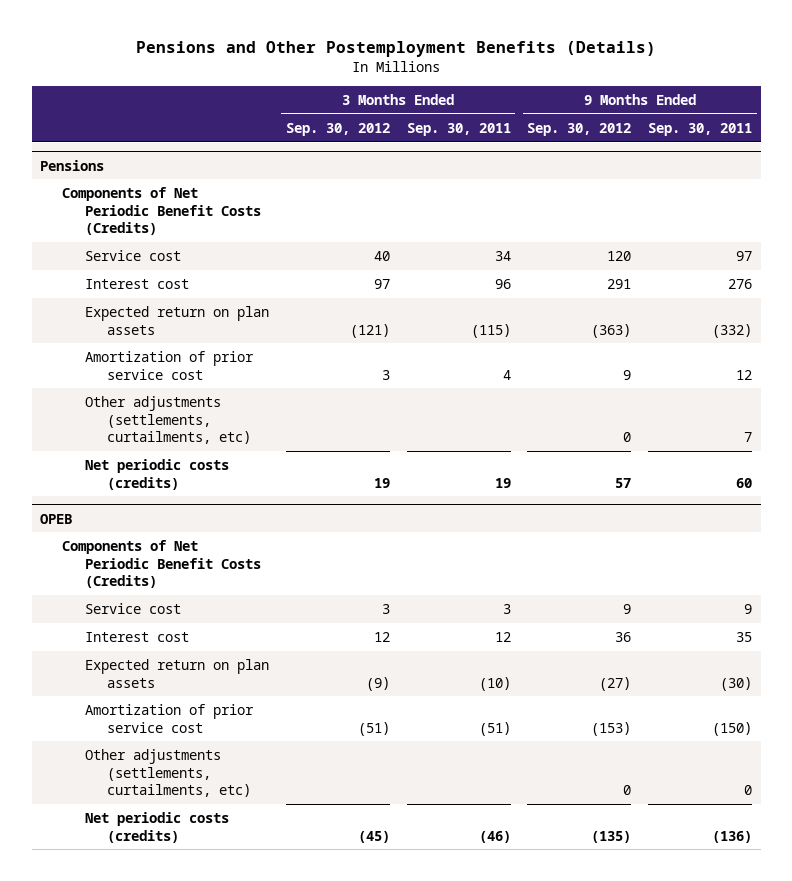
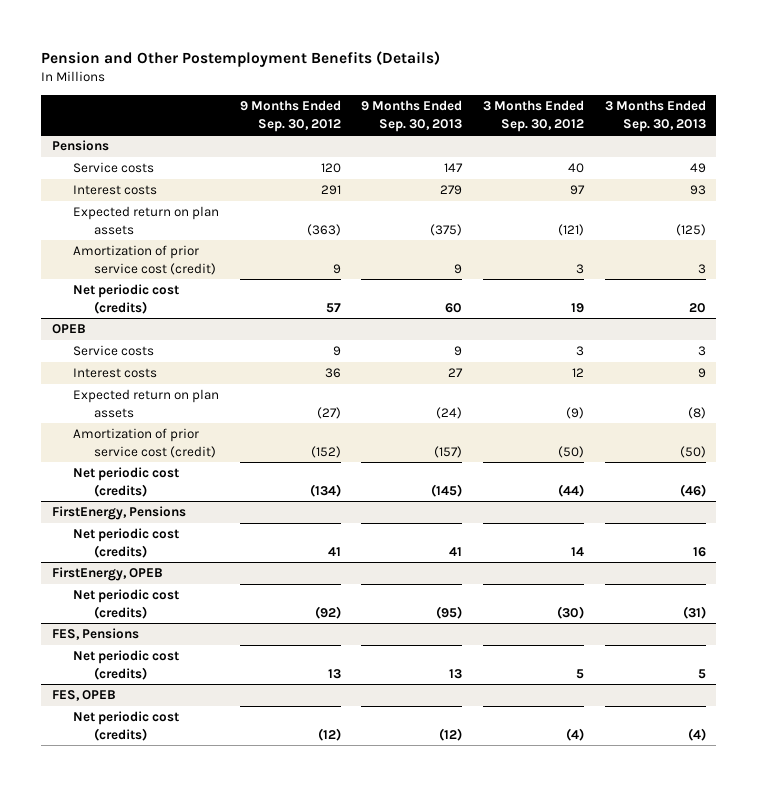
[136,41,657,58] Pensions and Other Postemployment Benefits (Details) -> [41,50,441,67] Pension and Other Postemployment Benefits (Details)
[406,122,511,136] Sep. 30, 2011 -> none
[648,122,753,136] Sep. 30, 2011 -> none
none -> [361,99,463,132] 9 Months Ended Sep. 30, 2013
none -> [604,99,706,132] 3 Months Ended Sep. 30, 2013
[62,186,261,236] Components of Net Periodic Benefit Costs (Credits) -> none
[84,249,181,261] Service cost -> [73,162,155,174] Service costs
[84,278,189,289] Interest cost -> [73,185,158,196] Interest costs
[84,395,252,445] Other adjustments (settlements, curtailments, etc) -> none
[84,350,254,380] Amortization of prior service cost -> [73,245,217,275] Amortization of prior service cost (credit)
[84,458,229,490] Net periodic costs (credits) -> [73,284,180,314] Net periodic cost (credits)
[62,539,261,589] Components of Net Periodic Benefit Costs (Credits) -> none
[84,602,181,614] Service cost -> [73,345,155,357] Service costs
[84,631,189,642] Interest cost -> [73,368,158,379] Interest costs
[84,748,252,798] Other adjustments (settlements, curtailments, etc) -> none
[84,703,254,733] Amortization of prior service cost -> [73,428,217,458] Amortization of prior service cost (credit)
[357,721,390,736] (51) -> [557,445,584,458] (50)
[591,721,632,736] (153) -> [310,445,341,458] (152)
[84,811,229,843] Net periodic costs (credits) -> [73,467,180,497] Net periodic cost (credits)
[357,830,390,843] (45) -> [557,483,584,497] (44)
[591,830,632,843] (135) -> [309,483,341,497] (134)
none -> [51,506,186,521] FirstEnergy, Pensions
none -> [73,528,180,558] Net periodic cost (credits)
none -> [51,567,163,582] FirstEnergy, OPEB
none -> [73,589,180,619] Net periodic cost (credits)
none -> [51,628,139,641] FES, Pensions
none -> [73,650,180,680] Net periodic cost (credits)
none -> [51,690,116,702] FES, OPEB
none -> [73,711,180,741] Net periodic cost (credits)

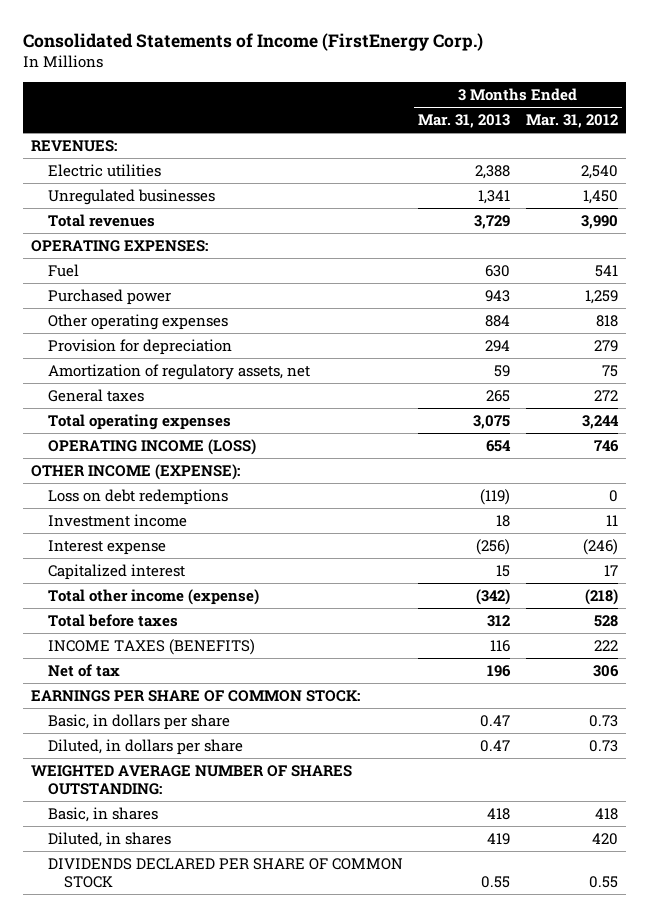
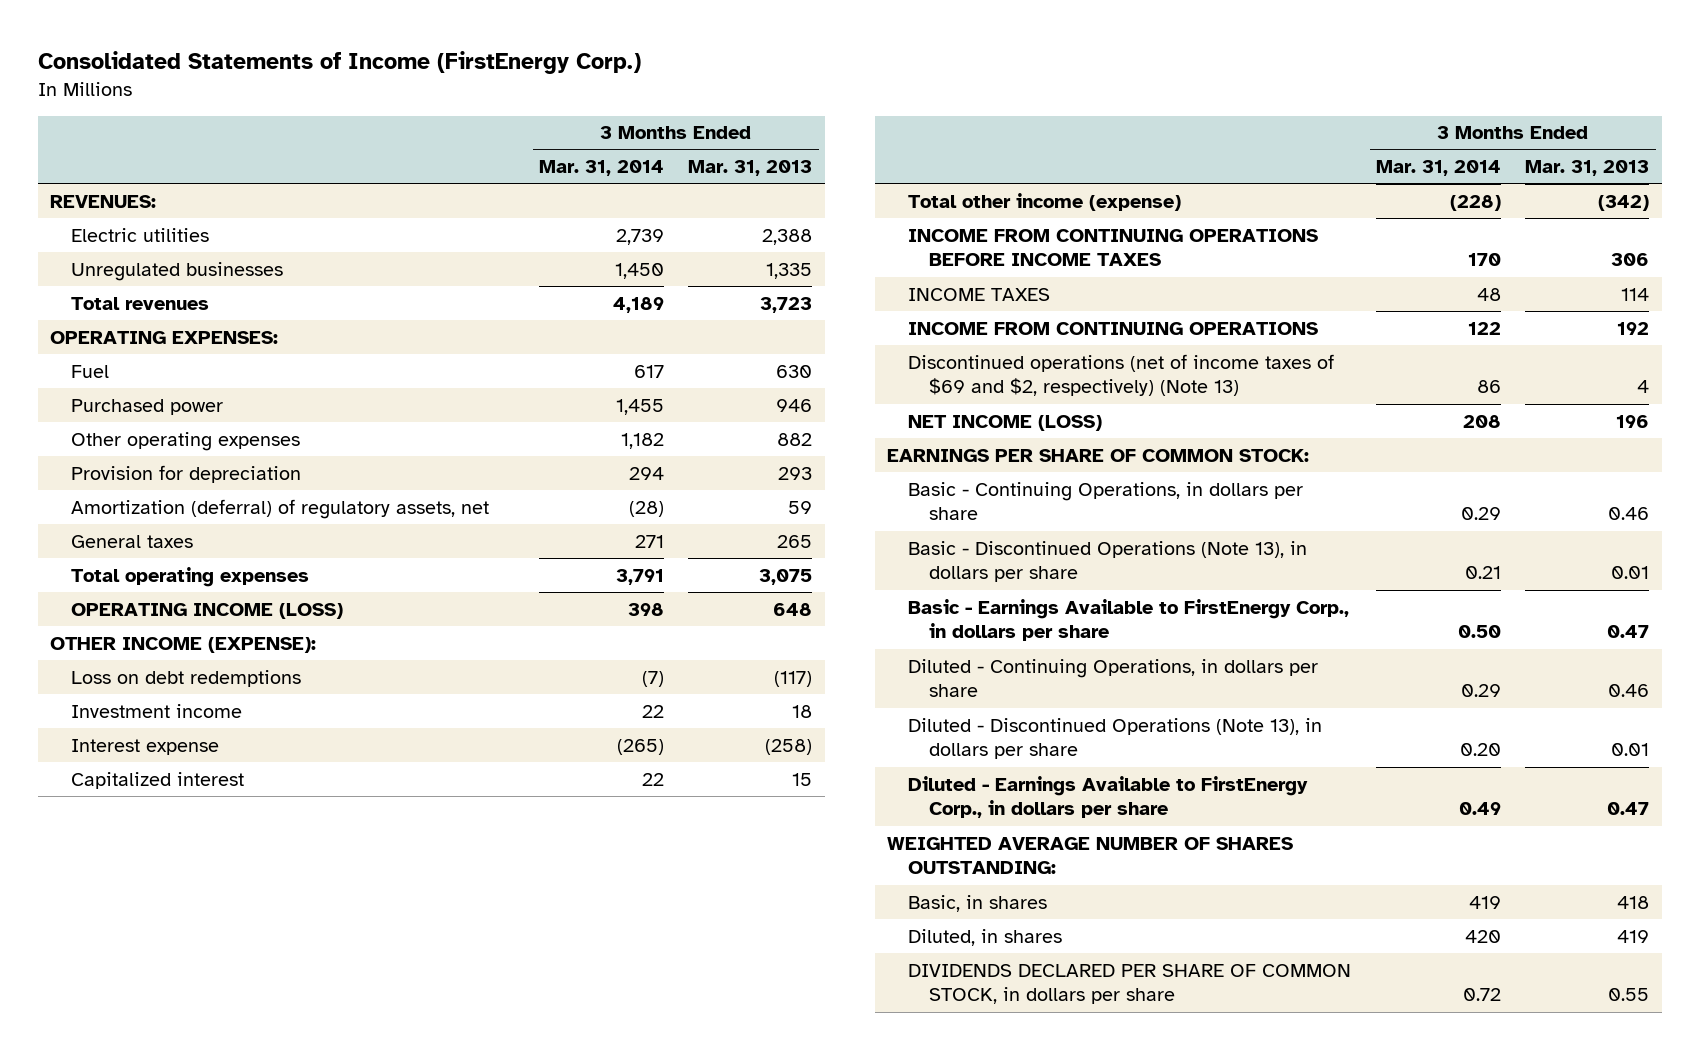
[525,113,618,128] Mar. 31, 2012 -> none
none -> [538,160,664,177] Mar. 31, 2014
[478,189,511,204] 1,341 -> [766,262,813,279] 1,335
[474,214,511,229] 3,729 -> [760,296,813,313] 3,723
[485,289,511,302] 943 -> [776,398,813,412] 946
[485,314,511,327] 884 -> [777,432,813,446] 882
[485,339,511,352] 294 -> [778,466,813,480] 293
[47,363,310,380] Amortization of regulatory assets, net -> [71,498,490,519] Amortization (deferral) of regulatory assets, net
[486,439,512,452] 654 -> [773,602,813,616] 648
[480,488,511,505] (119) -> [774,670,813,687] (117)
[476,538,511,555] (256) -> [765,738,813,755] (258)
[47,613,178,627] Total before taxes -> [908,228,1319,267] INCOME FROM CONTINUING OPERATIONS BEFORE INCOME TAXES
[487,614,511,627] 312 -> [1611,253,1650,267] 306
[47,638,255,655] INCOME TAXES (BENEFITS) -> [908,287,1051,301] INCOME TAXES
[490,639,511,652] 116 -> [1621,287,1650,301] 114
none -> [908,321,1319,335] INCOME FROM CONTINUING OPERATIONS
none -> [908,353,1335,397] Discontinued operations (net of income taxes of $69 and $2, respectively) (Note 13)
[47,663,120,677] Net of tax -> [908,414,1103,431] NET INCOME (LOSS)
none -> [908,481,1304,521] Basic - Continuing Operations, in dollars per share
none -> [908,540,1308,583] Basic - Discontinued Operations (Note 13), in dollars per share
[47,713,230,730] Basic, in dollars per share -> [908,598,1350,642] Basic - Earnings Available to FirstEnergy Corp., in dollars per share
none -> [908,658,1319,698] Diluted - Continuing Operations, in dollars per share
none -> [908,717,1323,760] Diluted - Discontinued Operations (Note 13), in dollars per share
[47,738,243,755] Diluted, in dollars per share -> [908,775,1309,819] Diluted - Earnings Available to FirstEnergy Corp., in dollars per share
[47,857,403,888] DIVIDENDS DECLARED PER SHARE OF COMMON STOCK -> [908,963,1352,1005] DIVIDENDS DECLARED PER SHARE OF COMMON STOCK, in dollars per share

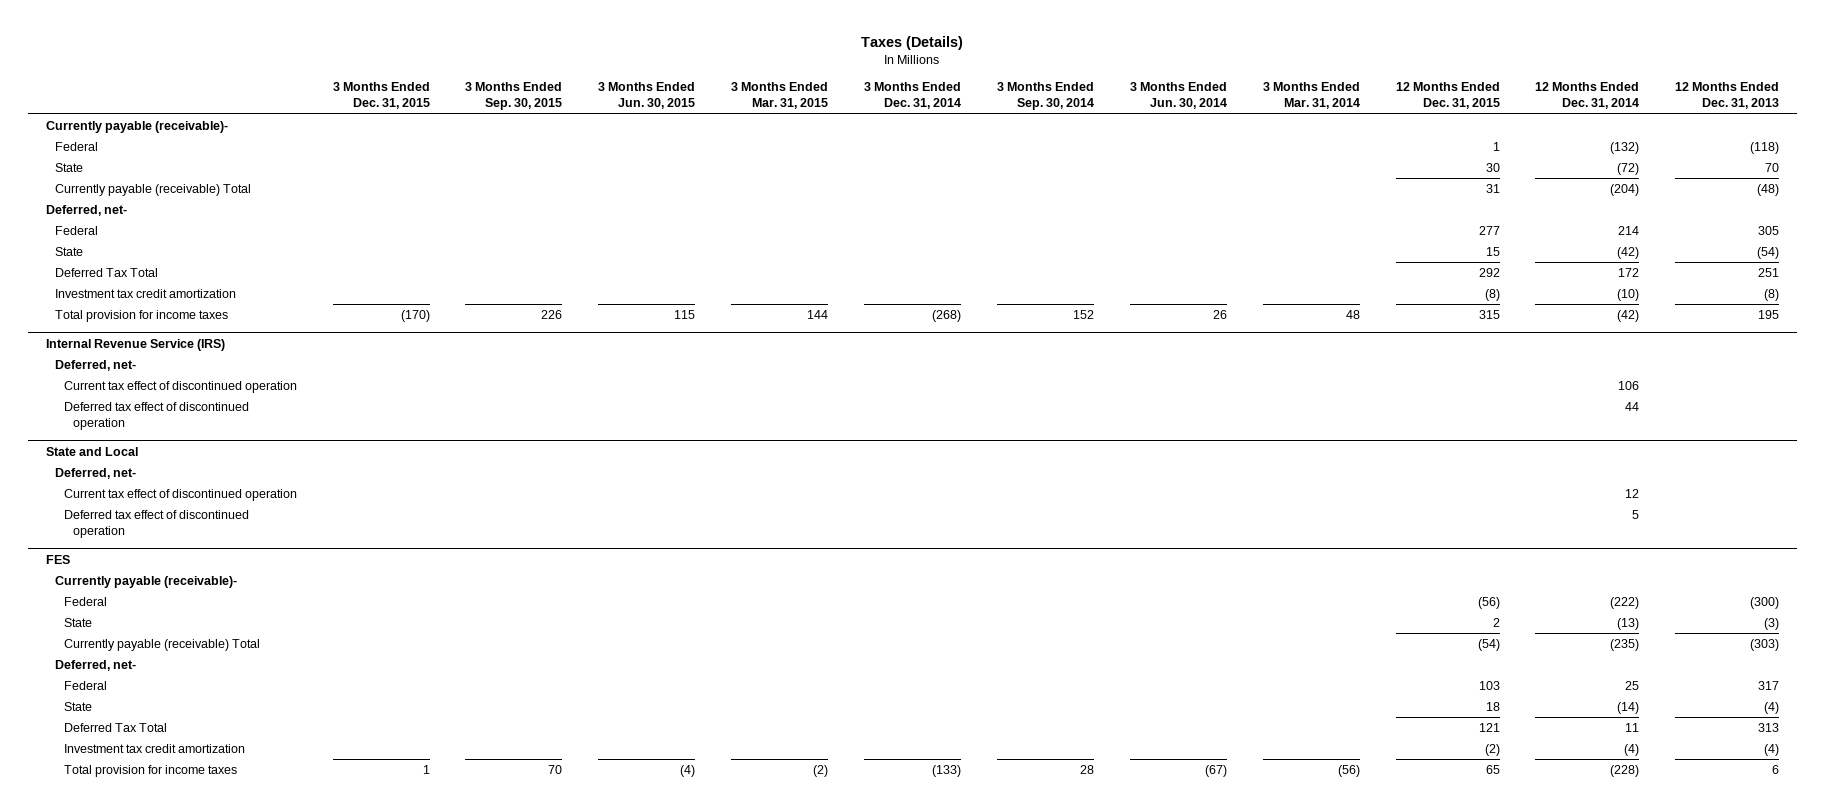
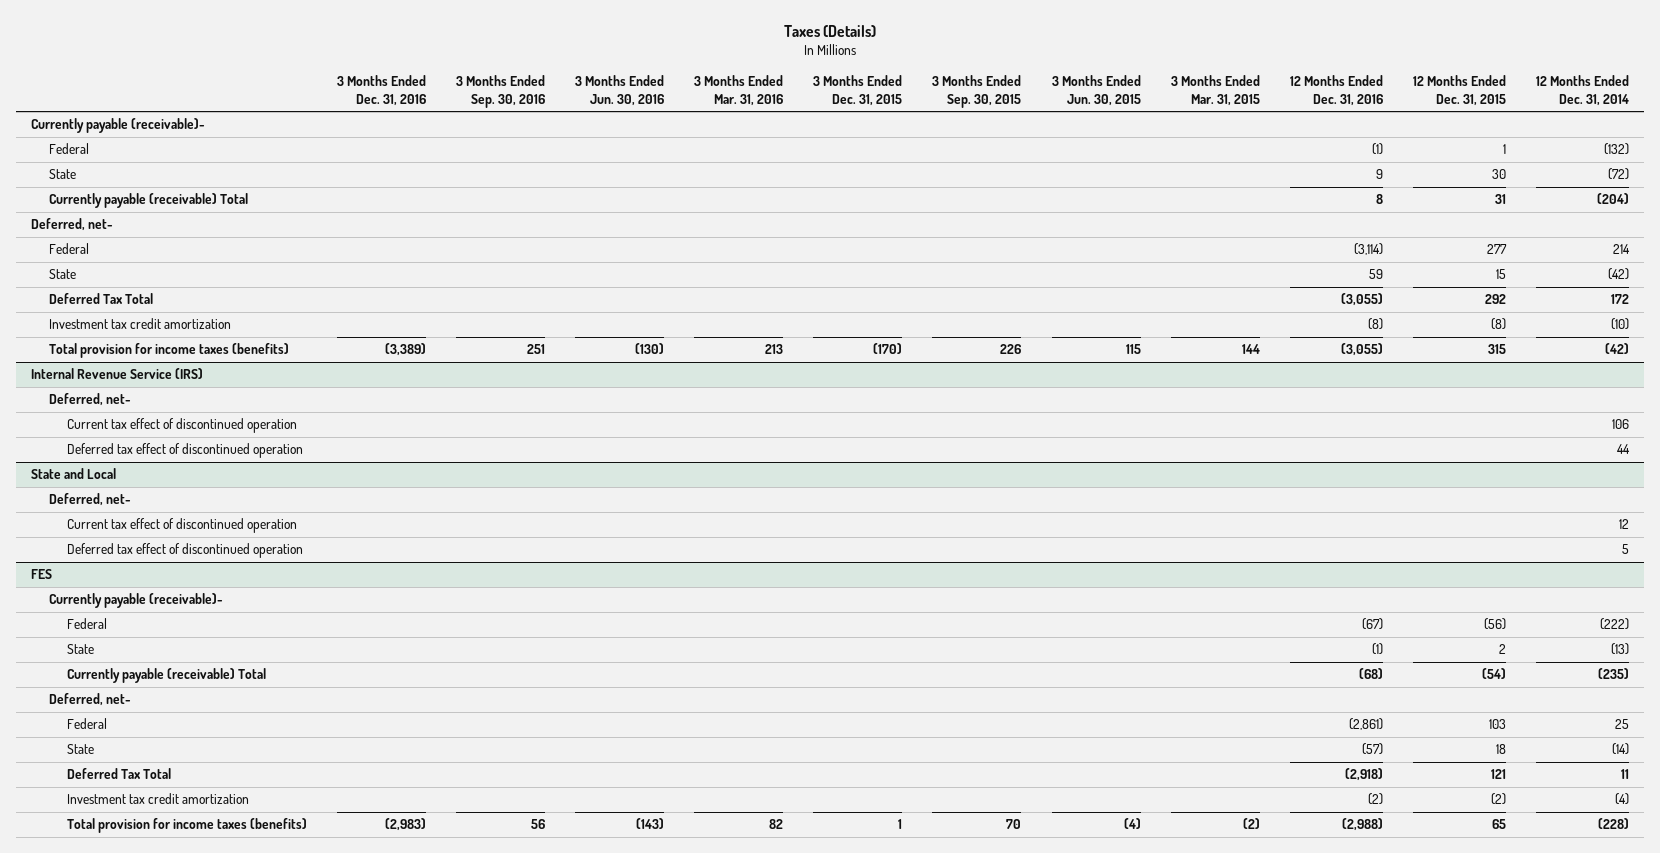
[864,82,962,110] 3 Months Ended Dec. 31, 2014 -> none
[996,82,1094,111] 3 Months Ended Sep. 30, 2014 -> none
[1129,82,1227,110] 3 Months Ended Jun. 30, 2014 -> none
[1262,82,1360,110] 3 Months Ended Mar. 31, 2014 -> none
[1675,82,1780,110] 12 Months Ended Dec. 31, 2013 -> none
none -> [336,75,426,106] 3 Months Ended Dec. 31, 2016
none -> [456,75,546,108] 3 Months Ended Sep. 30, 2016
none -> [575,75,665,106] 3 Months Ended Jun. 30, 2016
none -> [694,75,784,106] 3 Months Ended Mar. 31, 2016
none -> [1289,75,1383,106] 12 Months Ended Dec. 31, 2016
[54,309,228,322] Total provision for income taxes -> [48,343,289,359] Total provision for income taxes (benefits)
[63,764,237,777] Total provision for income taxes -> [66,818,307,834] Total provision for income taxes (benefits)

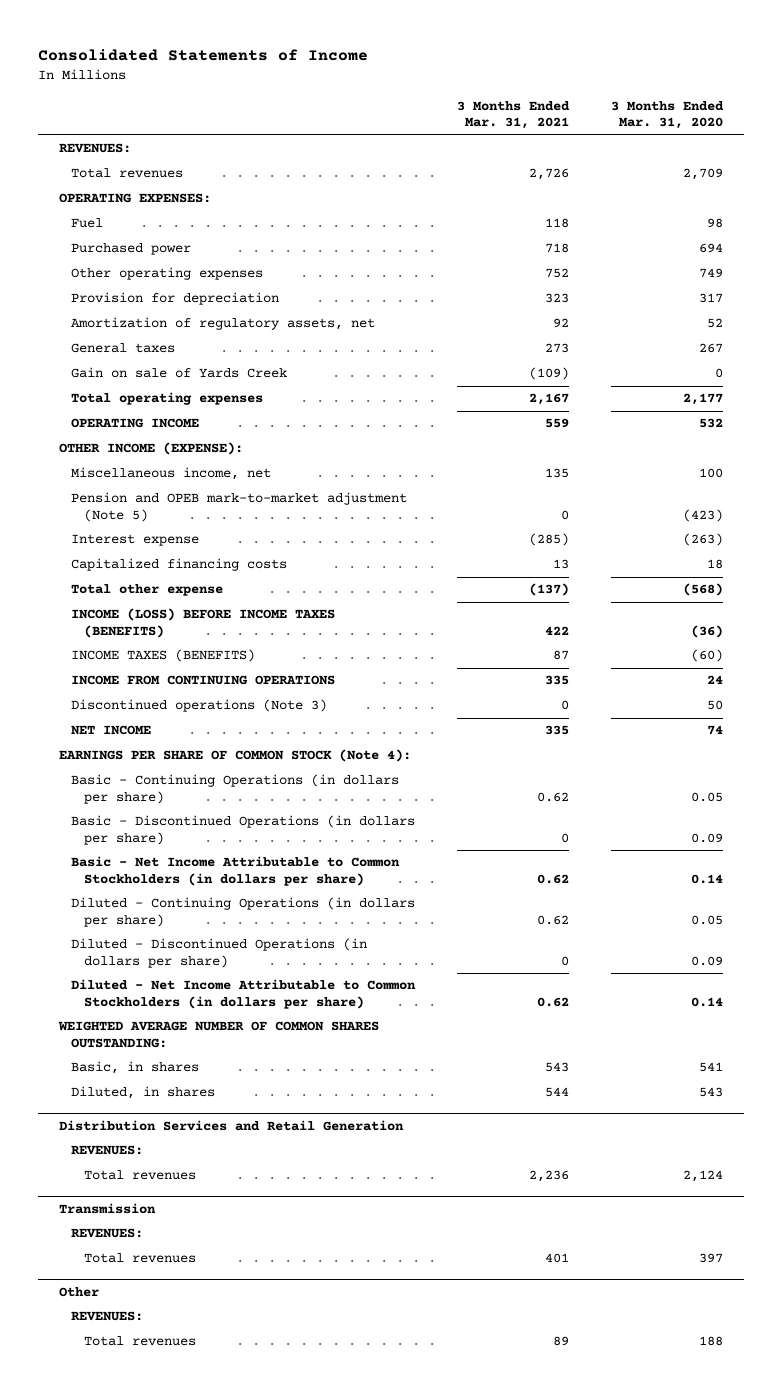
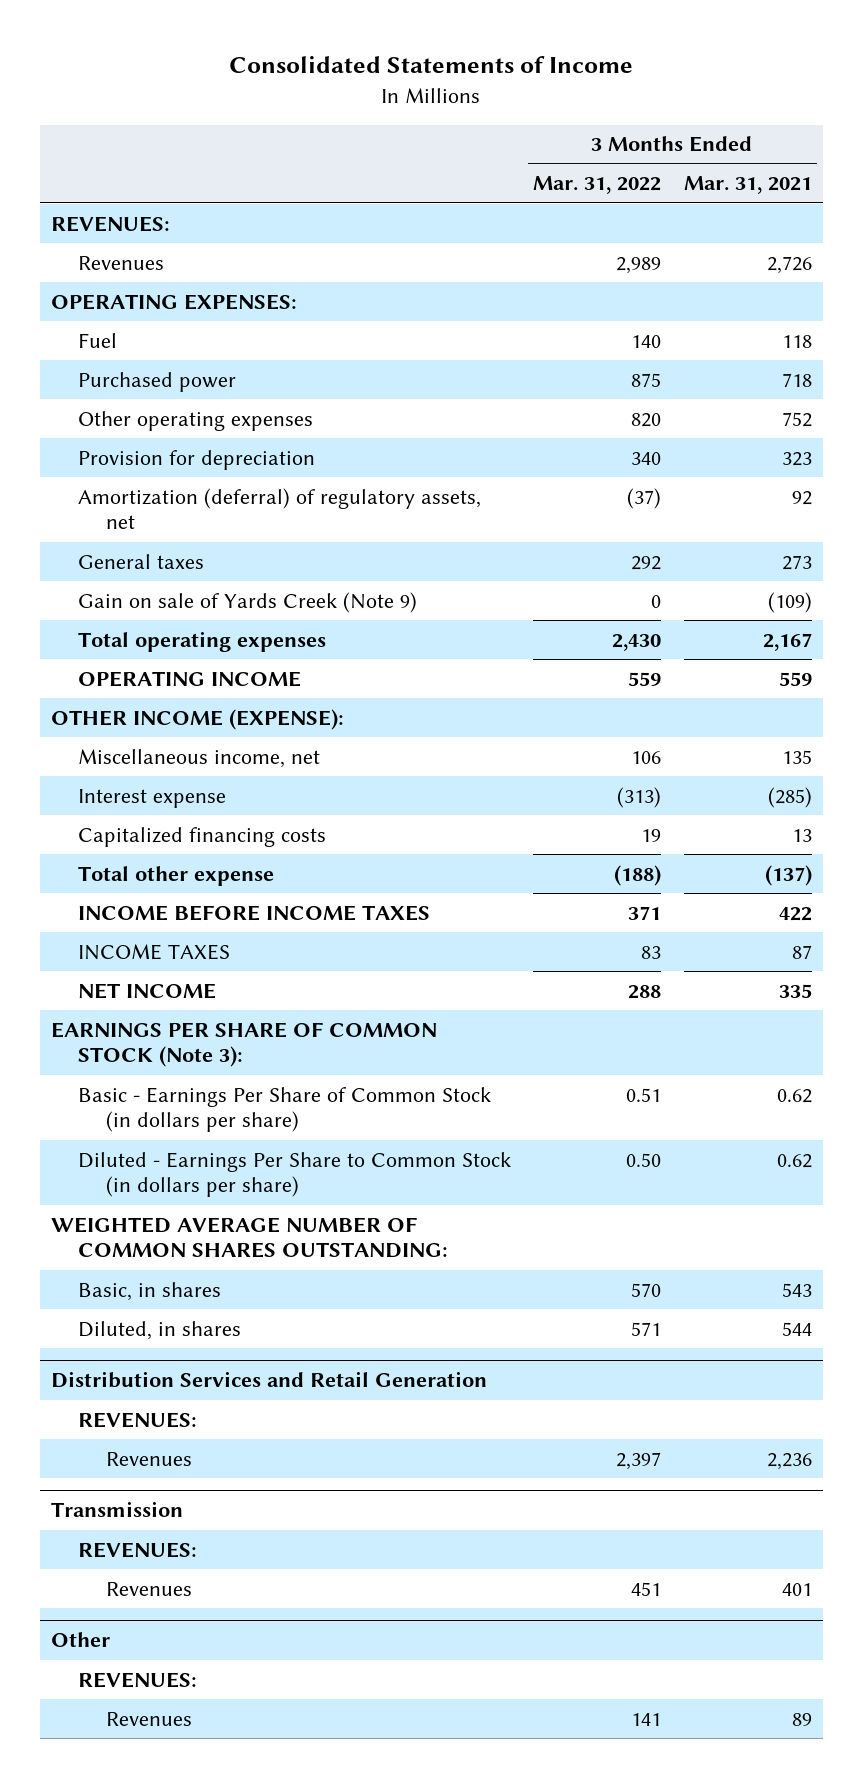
[611,100,725,130] 3 Months Ended Mar. 31, 2020 -> none
none -> [533,176,662,195] Mar. 31, 2022
[71,168,184,179] Total revenues -> [78,255,165,270] Revenues
[71,317,376,331] Amortization of regulatory assets, net -> [78,487,482,530] Amortization (deferral) of regulatory assets, net
[71,367,288,379] Gain on sale of Yards Creek -> [78,591,418,613] Gain on sale of Yards Creek (Note 9)
[71,492,408,522] Pension and OPEB mark-to-market adjustment (Note 5) -> none
[71,675,336,686] INCOME FROM CONTINUING OPERATIONS -> none
[71,699,328,713] Discontinued operations (Note 3) -> none
[71,608,336,638] INCOME (LOSS) BEFORE INCOME TAXES (BENEFITS) -> [78,904,431,921] INCOME BEFORE INCOME TAXES
[71,649,256,663] INCOME TAXES (BENEFITS) -> [78,943,231,960] INCOME TAXES
[71,774,400,804] Basic - Continuing Operations (in dollars per share) -> none
[71,815,416,845] Basic - Discontinued Operations (in dollars per share) -> none
[71,897,416,927] Diluted - Continuing Operations (in dollars per share) -> none
[71,938,368,968] Diluted - Discontinued Operations (in dollars per share) -> none
[58,749,411,763] EARNINGS PER SHARE OF COMMON STOCK (Note 4): -> [50,1021,437,1068] EARNINGS PER SHARE OF COMMON STOCK (Note 3):
[71,856,401,886] Basic - Net Income Attributable to Common Stockholders (in dollars per share) -> [78,1086,492,1133] Basic - Earnings Per Share of Common Stock (in dollars per share)
[71,979,417,1009] Diluted - Net Income Attributable to Common Stockholders (in dollars per share) -> [78,1151,512,1198] Diluted - Earnings Per Share to Common Stock (in dollars per share)
[83,1170,196,1181] Total revenues -> [105,1451,192,1466] Revenues
[83,1253,196,1264] Total revenues -> [105,1581,192,1596] Revenues
[83,1336,196,1347] Total revenues -> [105,1711,192,1726] Revenues

